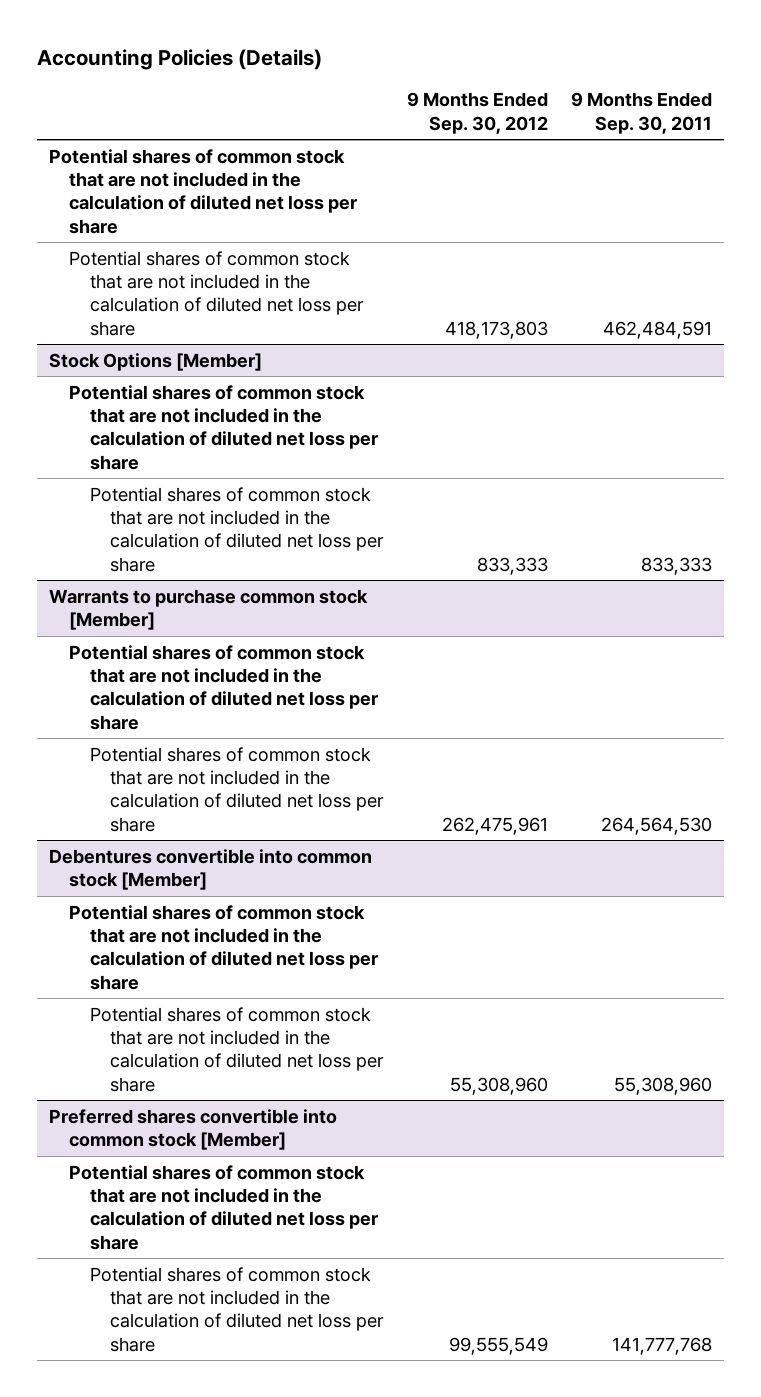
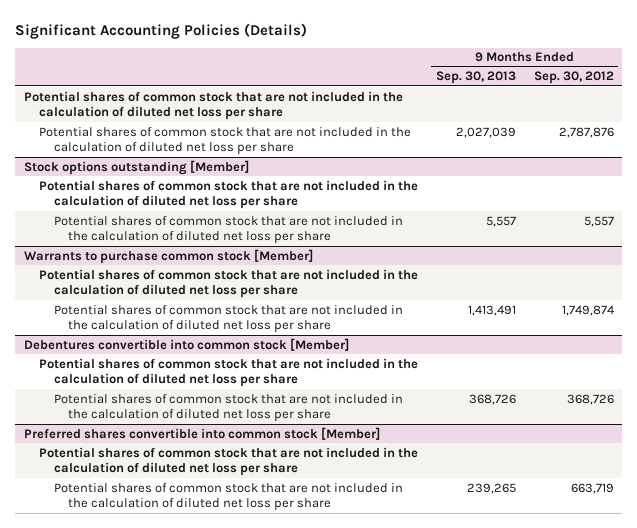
[36,49,322,71] Accounting Policies (Details) -> [14,22,307,39] Significant Accounting Policies (Details)
[571,92,713,134] 9 Months Ended Sep. 30, 2011 -> none
none -> [435,71,516,85] Sep. 30, 2013
[444,320,548,339] 418,173,803 -> [558,126,614,138] 2,787,876
[48,352,262,371] Stock Options [Member] -> [23,159,249,175] Stock options outstanding [Member]
[476,556,548,575] 833,333 -> [583,215,614,227] 5,557
[441,816,548,835] 262,475,961 -> [561,304,614,316] 1,749,874
[449,1076,548,1095] 55,308,960 -> [566,393,614,405] 368,726
[448,1336,548,1355] 99,555,549 -> [570,482,614,494] 663,719

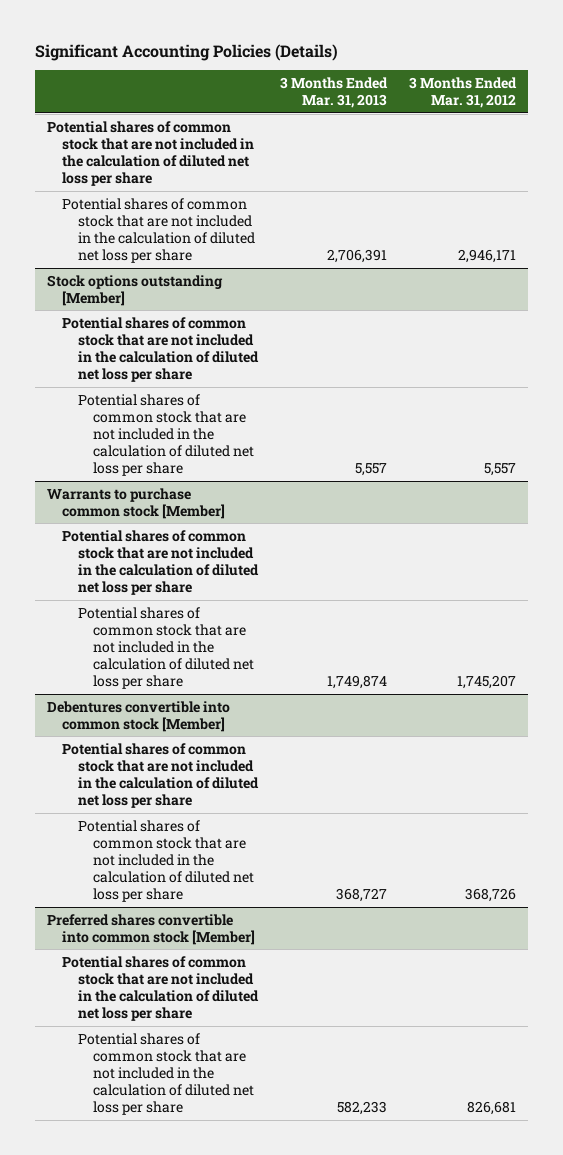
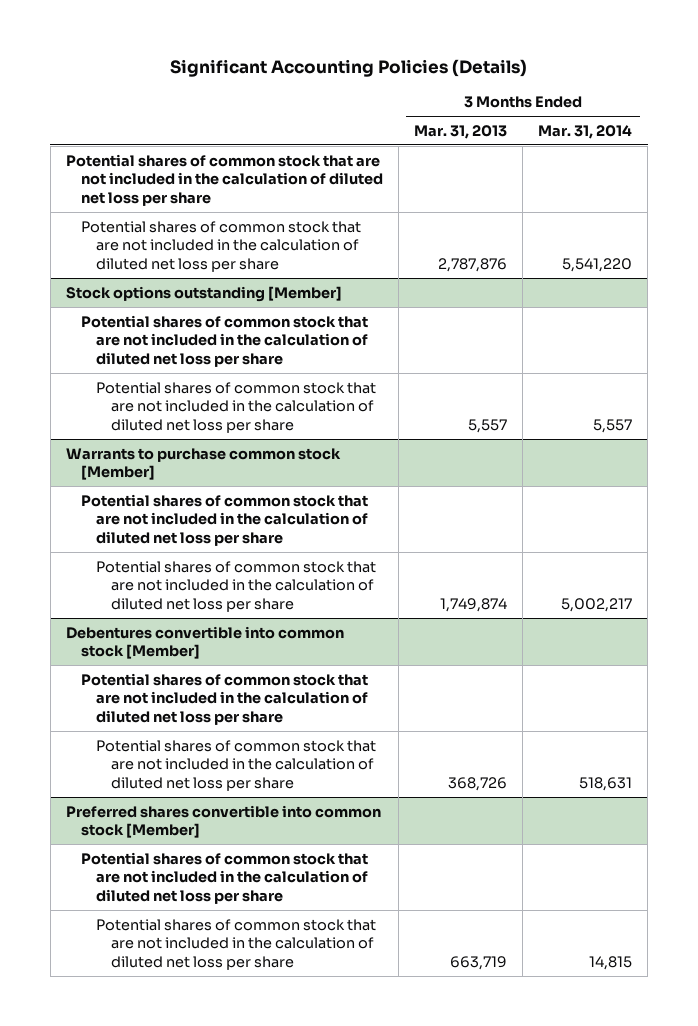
[409,77,518,109] 3 Months Ended Mar. 31, 2012 -> none
none -> [538,124,633,139] Mar. 31, 2014
[326,248,387,263] 2,706,391 -> [437,258,507,273] 2,787,876
[335,887,387,902] 368,727 -> [447,777,507,792] 368,726
[336,1100,387,1115] 582,233 -> [449,956,507,971] 663,719

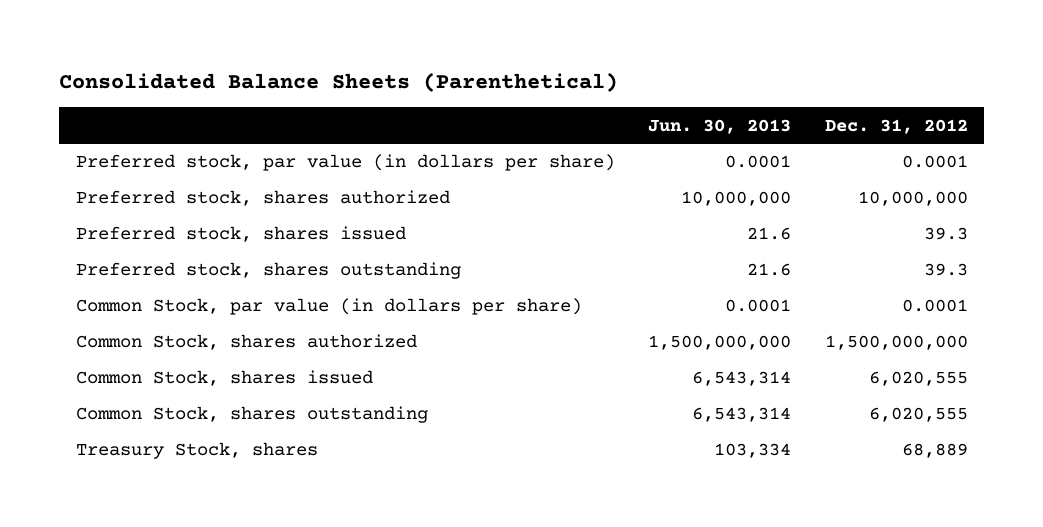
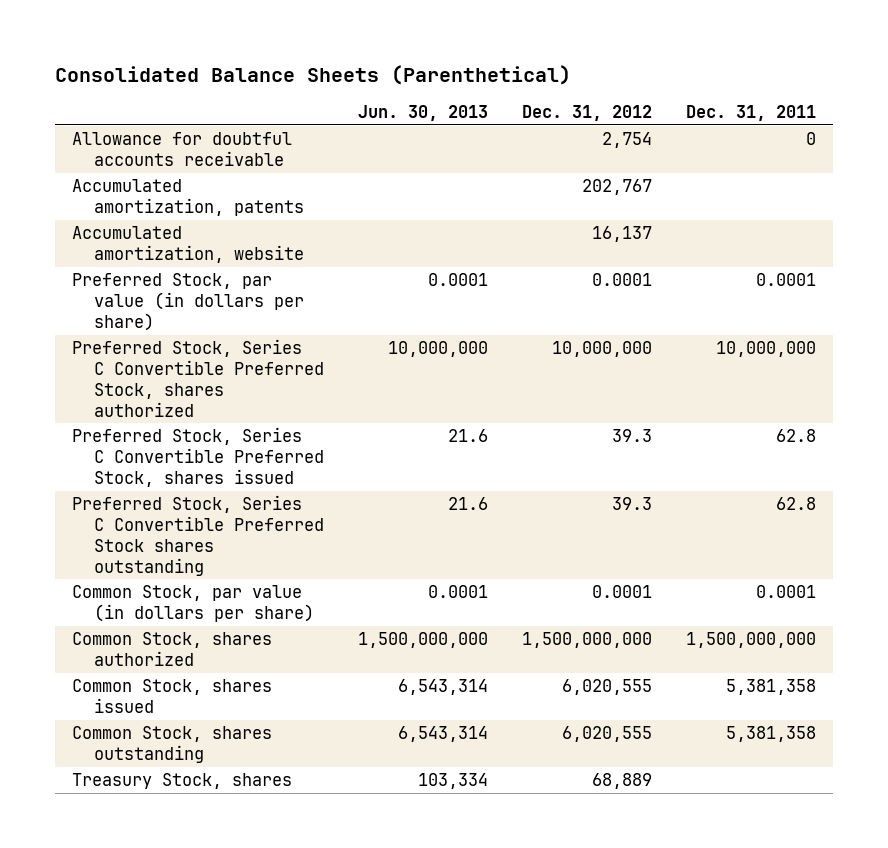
none -> [686,104,817,121] Dec. 31, 2011
none -> [72,132,293,167] Allowance for doubtful accounts receivable
none -> [72,179,304,217] Accumulated amortization, patents
none -> [72,226,304,264] Accumulated amortization, website
[75,154,615,172] Preferred stock, par value (in dollars per share) -> [72,273,304,331] Preferred Stock, par value (in dollars per share)
[75,190,450,207] Preferred stock, shares authorized -> [72,339,324,417] Preferred Stock, Series C Convertible Preferred Stock, shares authorized
[75,226,406,243] Preferred stock, shares issued -> [72,427,324,487] Preferred Stock, Series C Convertible Preferred Stock, shares issued
[75,262,461,280] Preferred stock, shares outstanding -> [72,495,324,576] Preferred Stock, Series C Convertible Preferred Stock shares outstanding

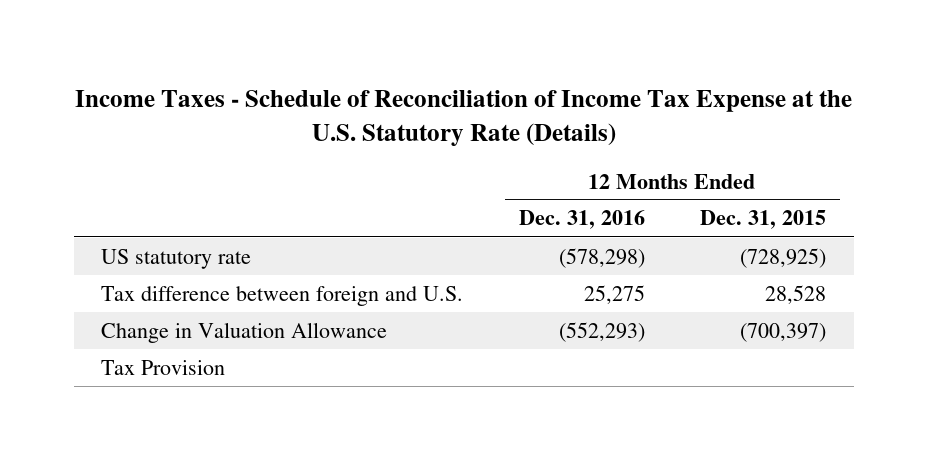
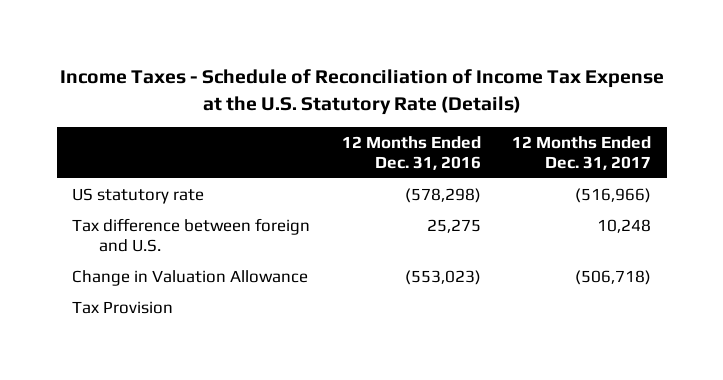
[700,210,827,230] Dec. 31, 2015 -> none
none -> [511,135,651,171] 12 Months Ended Dec. 31, 2017
[558,321,645,342] (552,293) -> [404,269,481,285] (553,023)

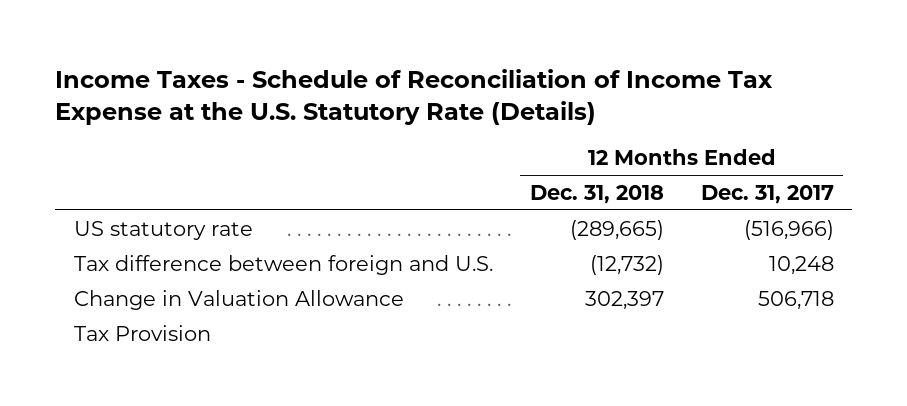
[341,135,481,171] 12 Months Ended Dec. 31, 2016 -> none
none -> [529,184,664,204] Dec. 31, 2018
[574,269,651,285] (506,718) -> [757,290,834,310] 506,718

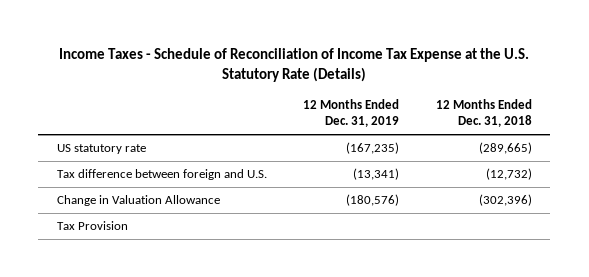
[700,184,834,204] Dec. 31, 2017 -> none
none -> [303,98,400,128] 12 Months Ended Dec. 31, 2019
[584,290,664,310] 302,397 -> [478,194,532,207] (302,396)

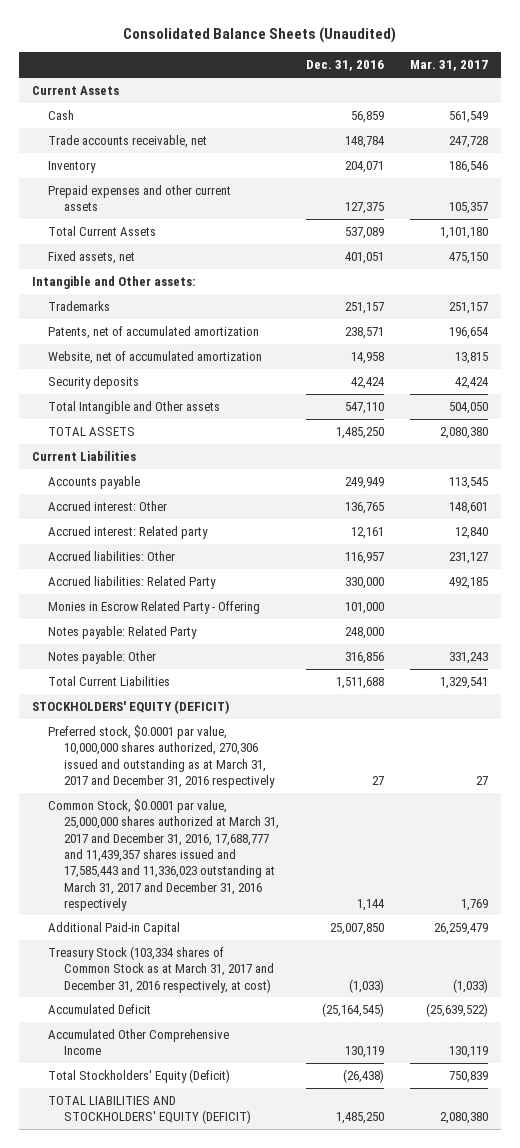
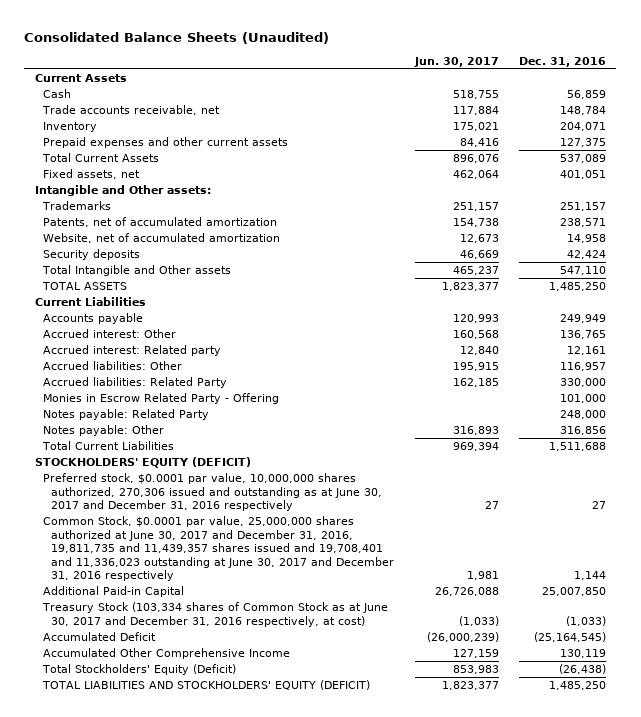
[410,60,489,72] Mar. 31, 2017 -> none
none -> [413,56,499,67] Jun. 30, 2017
[48,725,276,788] Preferred stock, $0.0001 par value, 10,000,000 shares authorized, 270,306 issued and outstanding as at March 31, 2017 and December 31, 2016 respectively -> [43,473,383,512] Preferred stock, $0.0001 par value, 10,000,000 shares authorized, 270,306 issued and outstanding as at June 30, 2017 and December 31, 2016 respectively
[48,799,280,911] Common Stock, $0.0001 par value, 25,000,000 shares authorized at March 31, 2017 and December 31, 2016, 17,688,777 and 11,439,357 shares issued and 17,585,443 and 11,336,023 outstanding at March 31, 2017 and December 31, 2016 respectively -> [43,516,395,582] Common Stock, $0.0001 par value, 25,000,000 shares authorized at June 30, 2017 and December 31, 2016, 19,811,735 and 11,439,357 shares issued and 19,708,401 and 11,336,023 outstanding at June 30, 2017 and December 31, 2016 respectively
[48,946,275,993] Treasury Stock (103,334 shares of Common Stock as at March 31, 2017 and December 31, 2016 respectively, at cost) -> [42,602,389,627] Treasury Stock (103,334 shares of Common Stock as at June 30, 2017 and December 31, 2016 respectively, at cost)

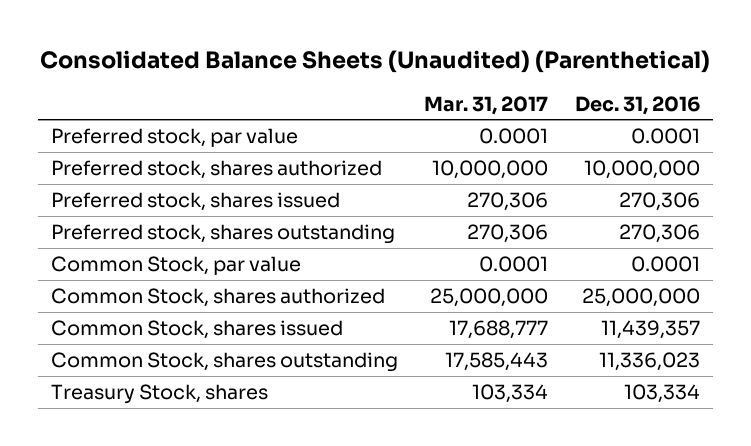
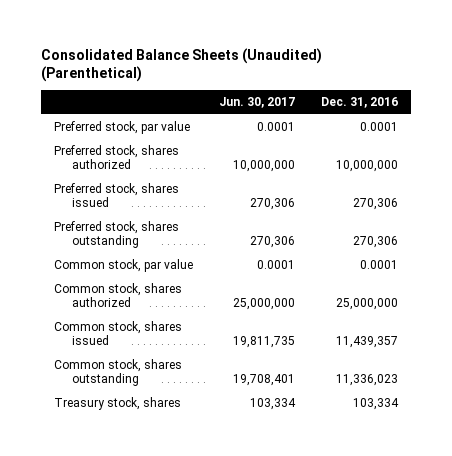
[424,95,549,115] Mar. 31, 2017 -> none
none -> [219,97,296,109] Jun. 30, 2017
[50,255,301,275] Common Stock, par value -> [54,259,194,273] Common stock, par value
[50,287,385,307] Common Stock, shares authorized -> [54,283,183,308] Common stock, shares authorized
[50,319,343,339] Common Stock, shares issued -> [54,321,183,346] Common stock, shares issued
[50,351,398,372] Common Stock, shares outstanding -> [54,359,183,387] Common stock, shares outstanding
[50,383,268,404] Treasury Stock, shares -> [54,397,182,411] Treasury stock, shares

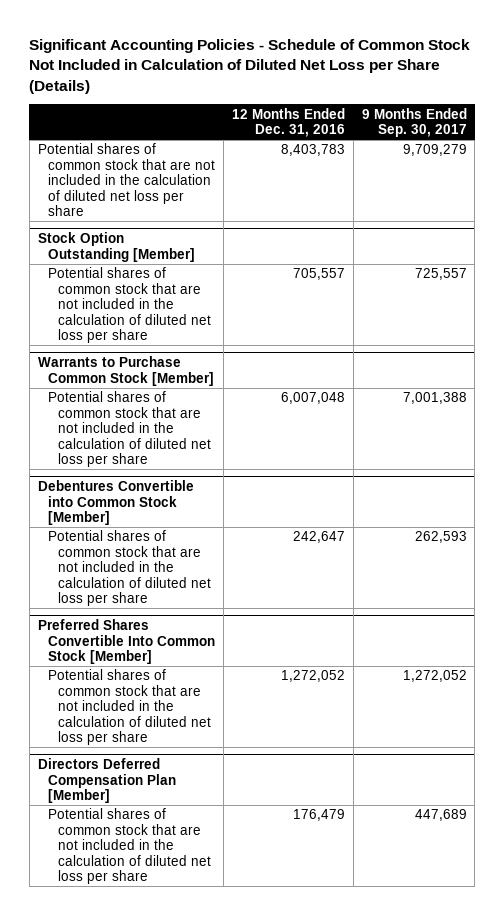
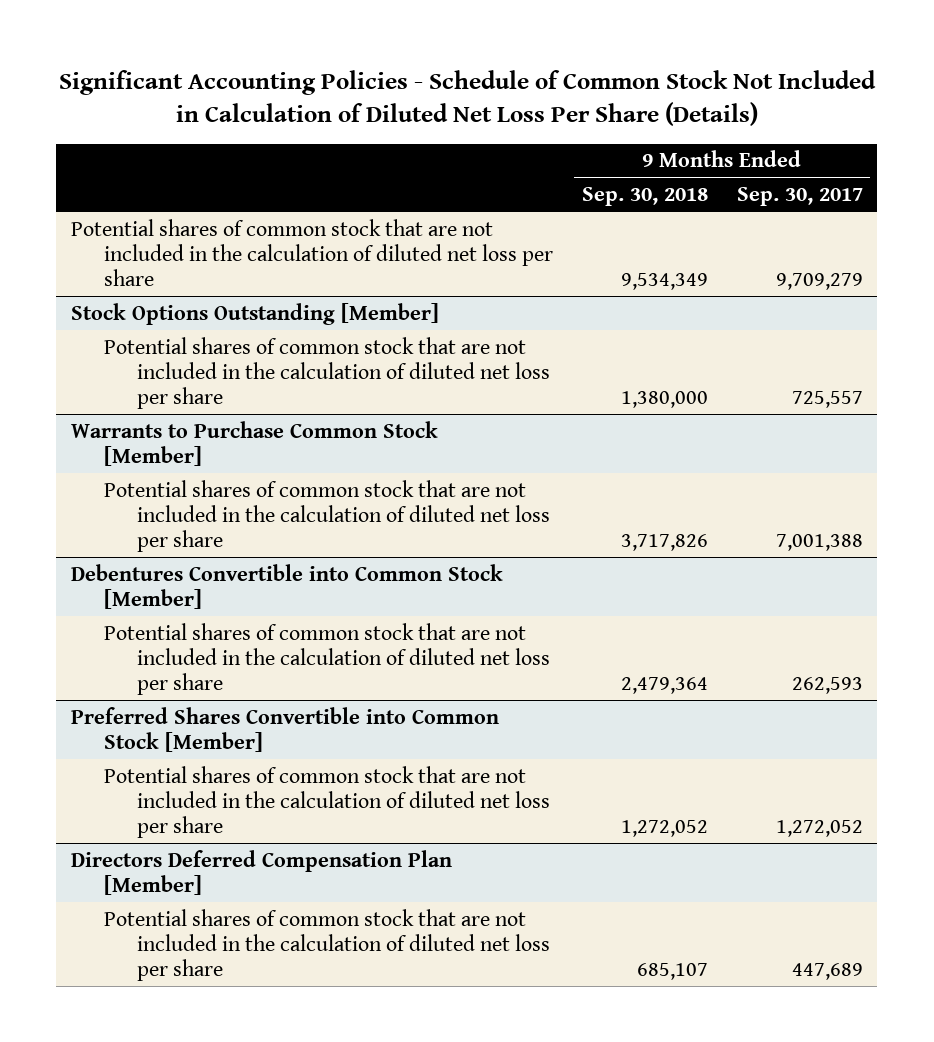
[29,38,471,94] Significant Accounting Policies - Schedule of Common Stock Not Included in Calculation of Diluted Net Loss per Share (Details) -> [58,70,876,127] Significant Accounting Policies - Schedule of Common Stock Not Included in Calculation of Diluted Net Loss Per Share (Details)
[231,107,345,138] 12 Months Ended Dec. 31, 2016 -> none
none -> [581,187,708,207] Sep. 30, 2018
[37,232,195,262] Stock Option Outstanding [Member] -> [70,302,439,325] Stock Options Outstanding [Member]
[37,619,215,664] Preferred Shares Convertible Into Common Stock [Member] -> [70,706,499,752] Preferred Shares Convertible into Common Stock [Member]

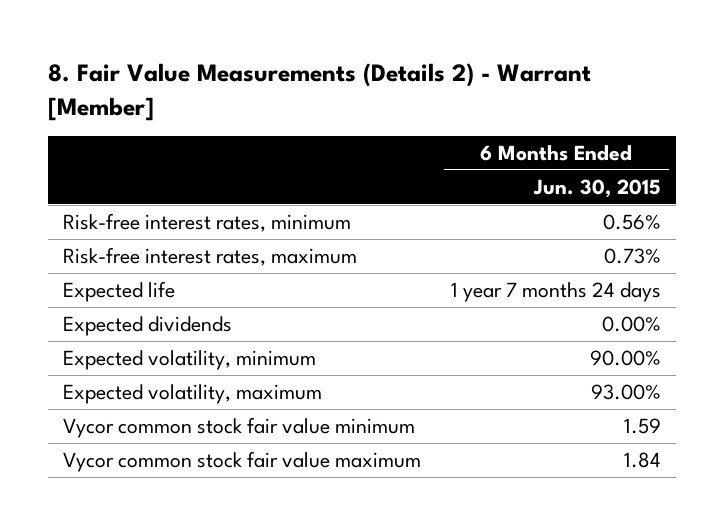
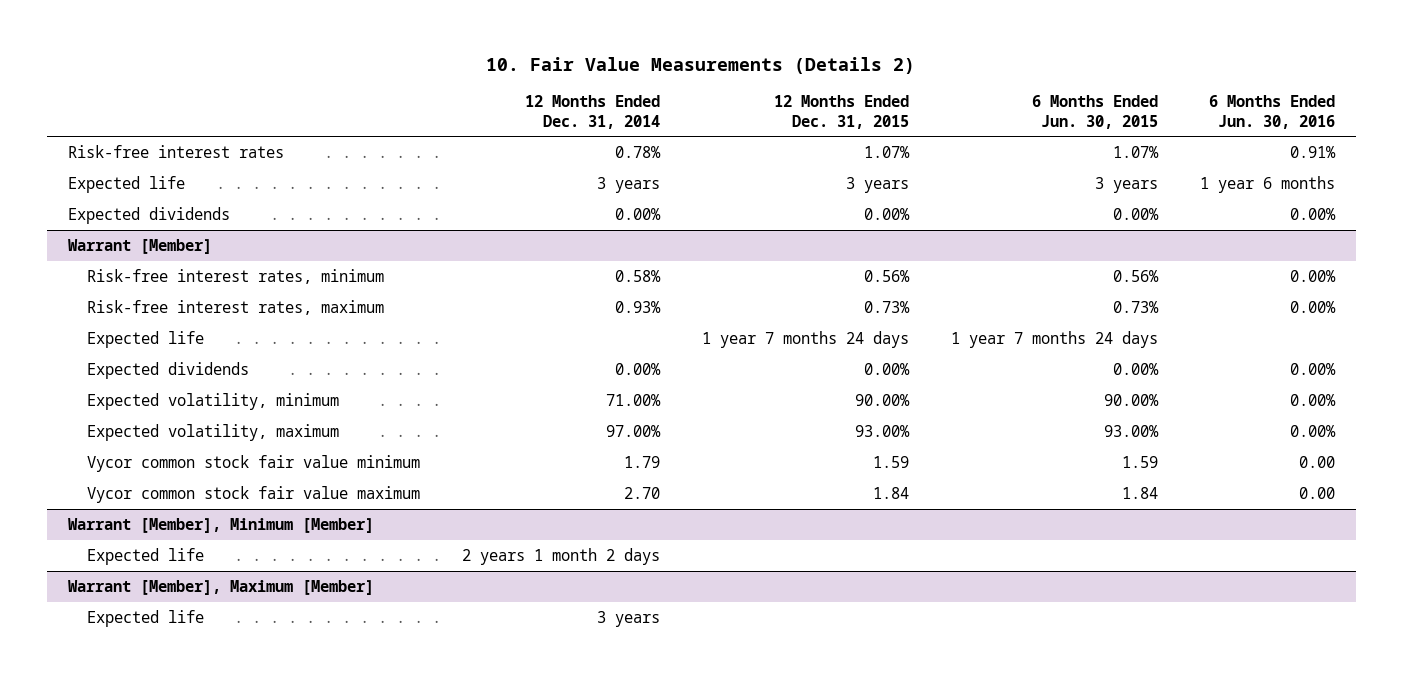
[47,63,591,121] 8. Fair Value Measurements (Details 2) - Warrant [Member] -> [486,56,916,74] 10. Fair Value Measurements (Details 2)
none -> [525,95,661,129] 12 Months Ended Dec. 31, 2014
none -> [774,95,910,129] 12 Months Ended Dec. 31, 2015
none -> [1208,95,1335,129] 6 Months Ended Jun. 30, 2016
none -> [67,144,284,158] Risk-free interest rates
none -> [67,175,185,193] Expected life
none -> [67,206,230,224] Expected dividends
none -> [67,238,212,254] Warrant [Member]
none -> [67,517,374,533] Warrant [Member], Minimum [Member]
none -> [87,547,205,565] Expected life
none -> [67,579,374,595] Warrant [Member], Maximum [Member]
none -> [87,609,205,627] Expected life

